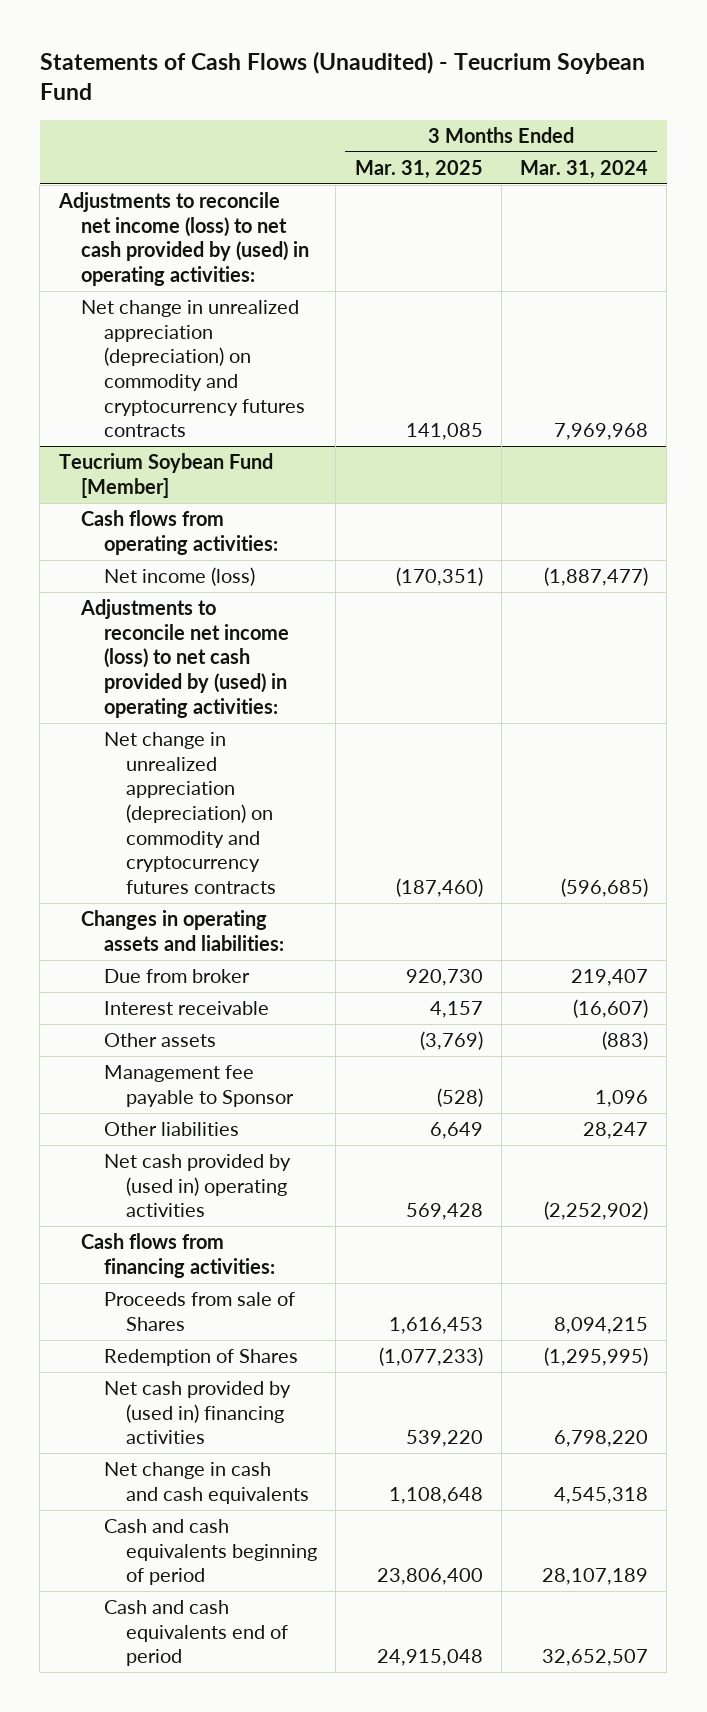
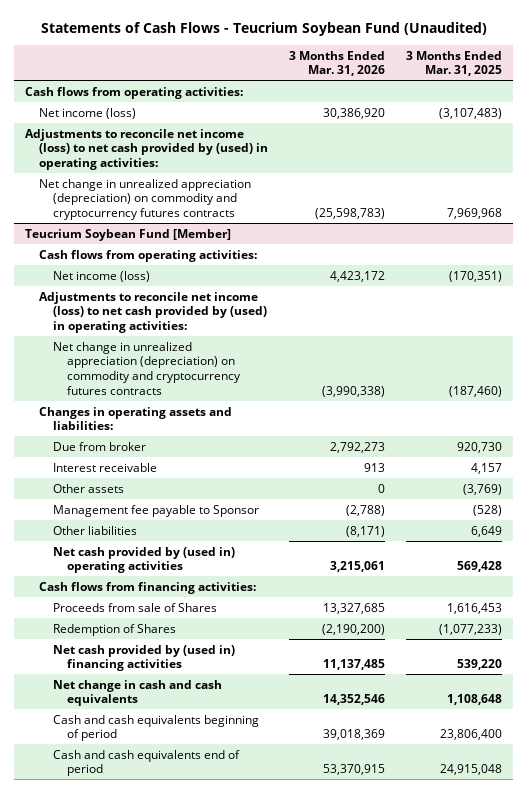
[39,51,645,101] Statements of Cash Flows (Unaudited) - Teucrium Soybean Fund -> [40,21,487,36] Statements of Cash Flows - Teucrium Soybean Fund (Unaudited)
[520,159,649,179] Mar. 31, 2024 -> none
none -> [289,50,386,77] 3 Months Ended Mar. 31, 2026
none -> [24,86,243,99] Cash flows from operating activities:
none -> [38,107,136,119] Net income (loss)
[405,423,483,441] 141,085 -> [447,208,503,220] 7,969,968

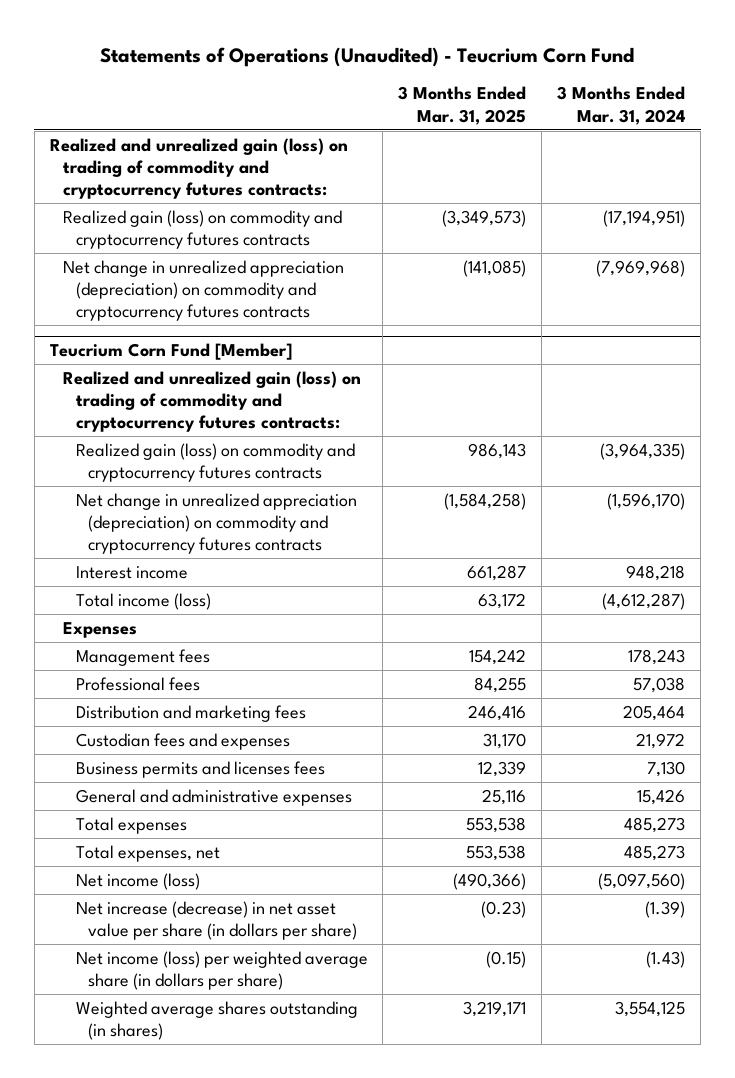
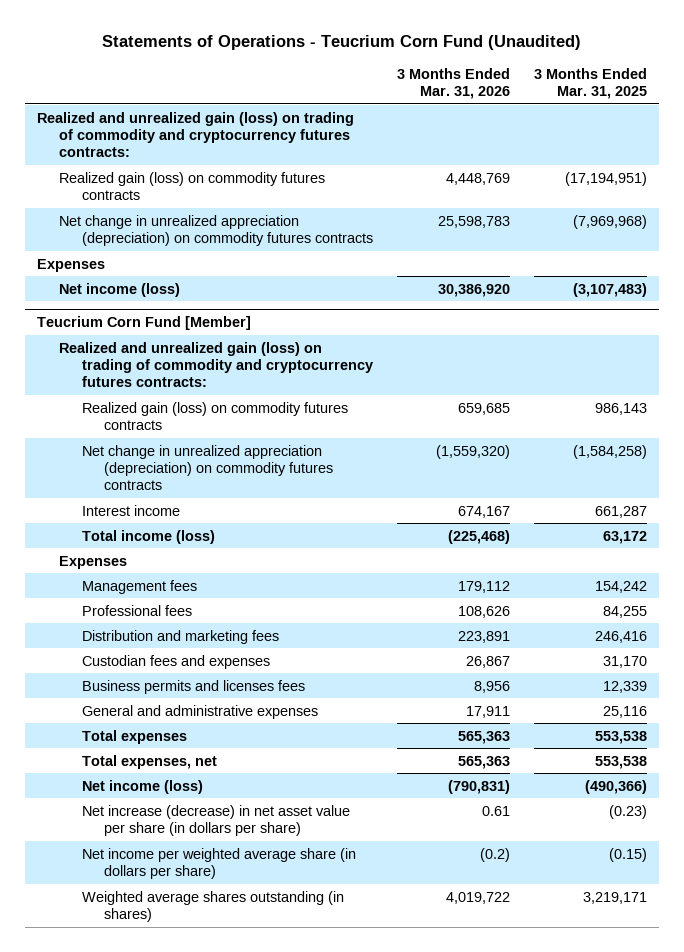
[100,46,635,67] Statements of Operations (Unaudited) - Teucrium Corn Fund -> [101,34,581,50] Statements of Operations - Teucrium Corn Fund (Unaudited)
[557,86,686,125] 3 Months Ended Mar. 31, 2024 -> none
none -> [396,67,510,100] 3 Months Ended Mar. 31, 2026
[62,209,342,249] Realized gain (loss) on commodity and cryptocurrency futures contracts -> [59,171,326,200] Realized gain (loss) on commodity futures contracts
[442,209,527,227] (3,349,573) -> [564,171,647,186] (17,194,951)
[62,259,344,322] Net change in unrealized appreciation (depreciation) on commodity and cryptocurrency futures contracts -> [59,214,373,246] Net change in unrealized appreciation (depreciation) on commodity futures contracts
[463,259,527,277] (141,085) -> [572,214,647,229] (7,969,968)
none -> [36,258,105,272] Expenses
none -> [59,282,181,297] Net income (loss)
[75,442,355,482] Realized gain (loss) on commodity and cryptocurrency futures contracts -> [81,401,348,430] Realized gain (loss) on commodity futures contracts
[75,492,357,555] Net change in unrealized appreciation (depreciation) on commodity and cryptocurrency futures contracts -> [81,444,333,491] Net change in unrealized appreciation (depreciation) on commodity futures contracts
[75,950,368,990] Net income (loss) per weighted average share (in dollars per share) -> [81,847,356,879] Net income per weighted average share (in dollars per share)

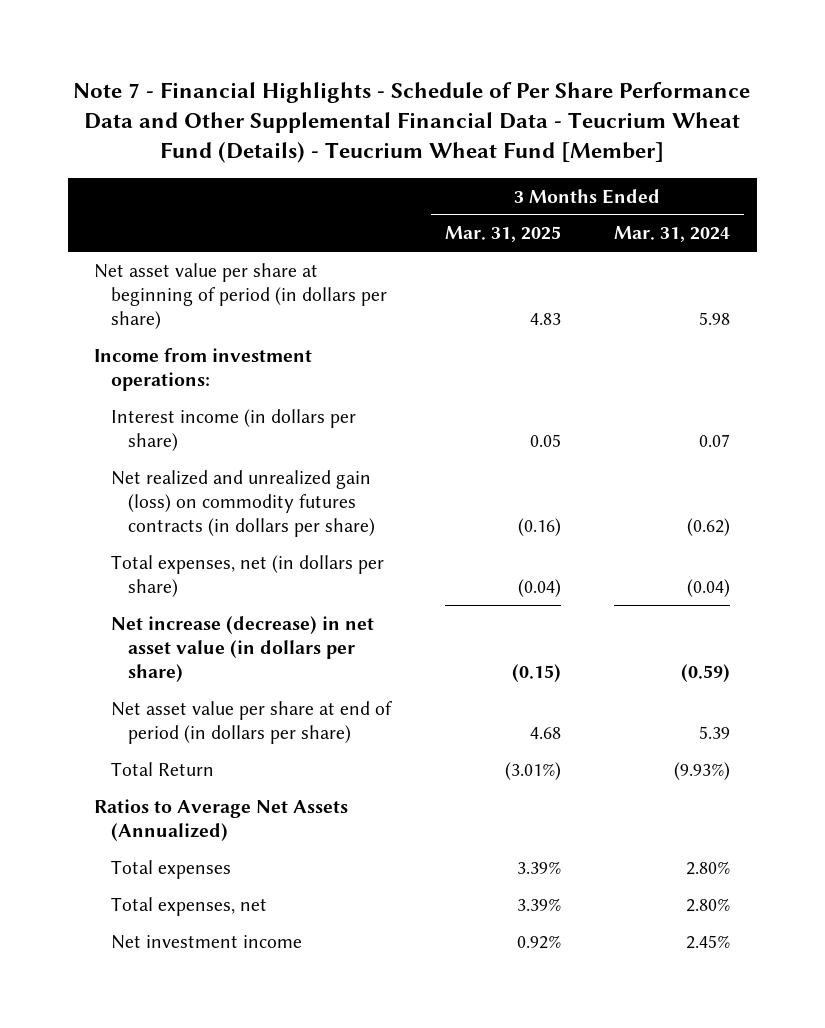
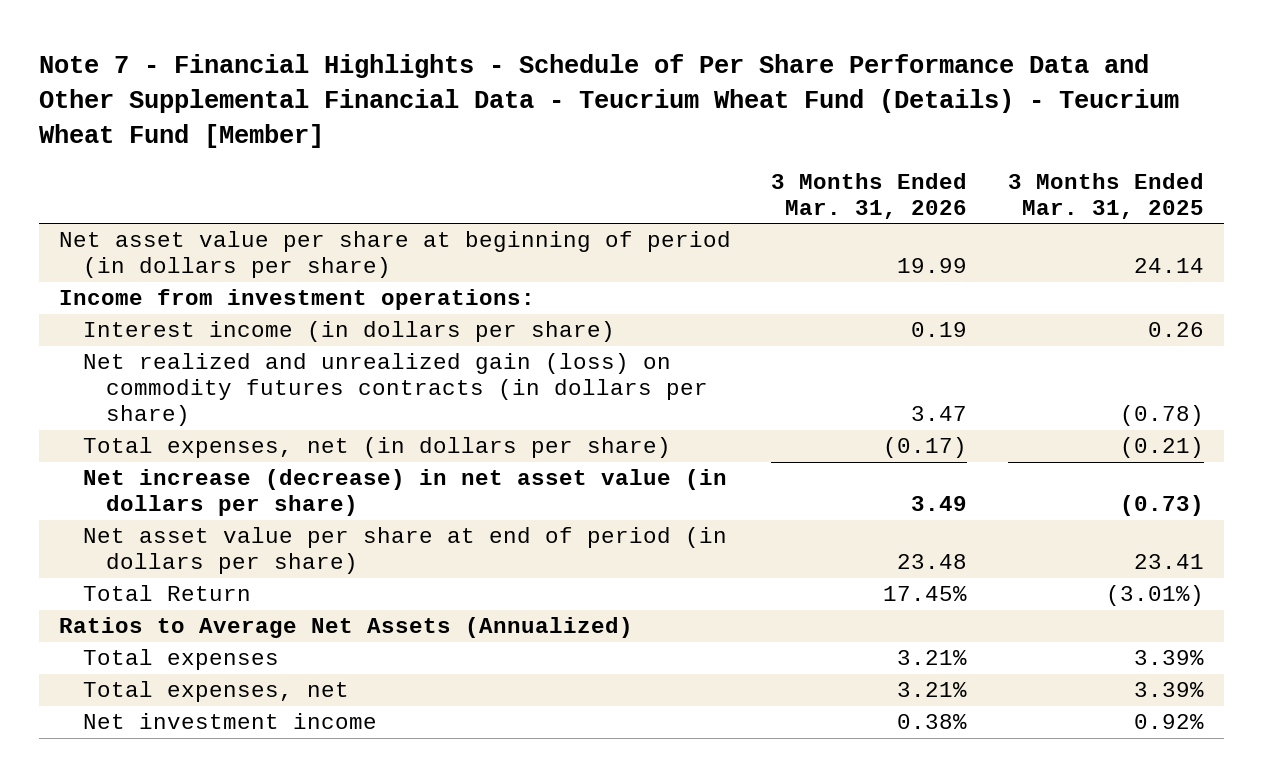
[614,226,731,243] Mar. 31, 2024 -> none
none -> [771,172,968,219] 3 Months Ended Mar. 31, 2026
[529,312,561,325] 4.83 -> [1133,258,1204,274] 24.14
[529,433,561,447] 0.05 -> [1147,322,1204,338] 0.26
[517,517,561,536] (0.16) -> [1119,405,1204,427] (0.78)
[517,578,561,597] (0.04) -> [1119,437,1204,459] (0.21)
[511,663,561,682] (0.15) -> [1119,495,1204,517] (0.73)
[529,726,561,739] 4.68 -> [1133,554,1204,570] 23.41

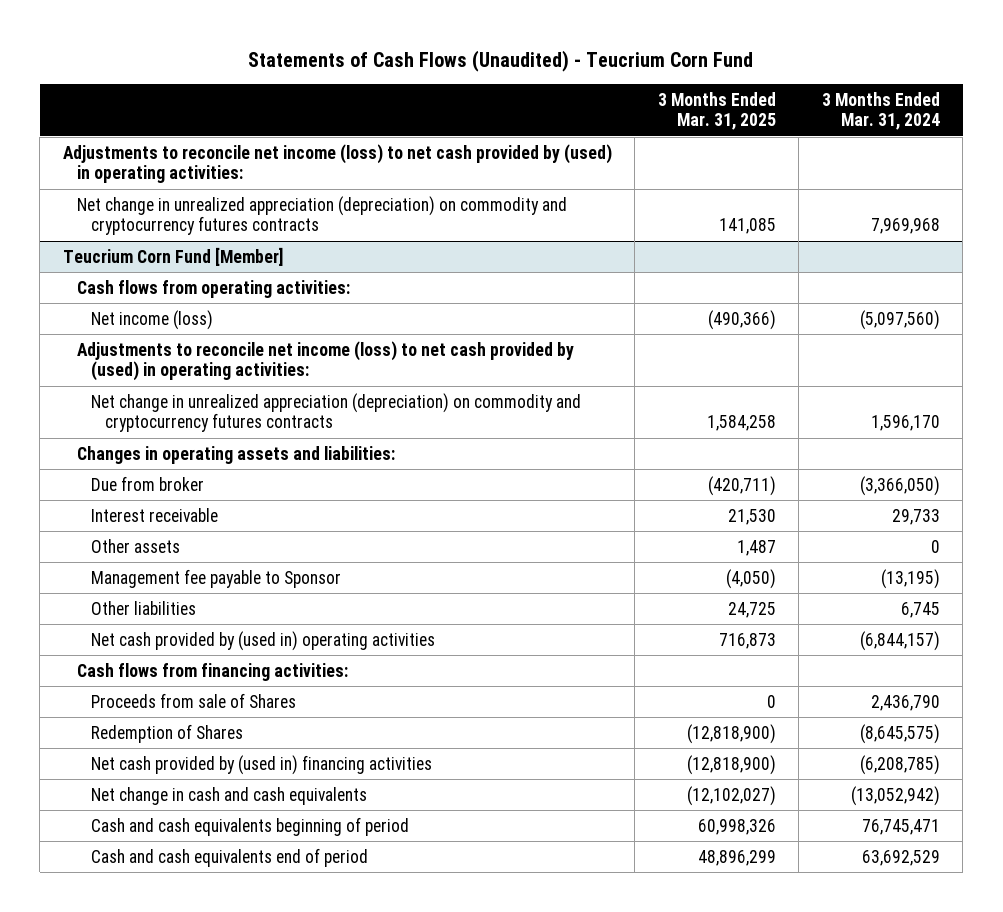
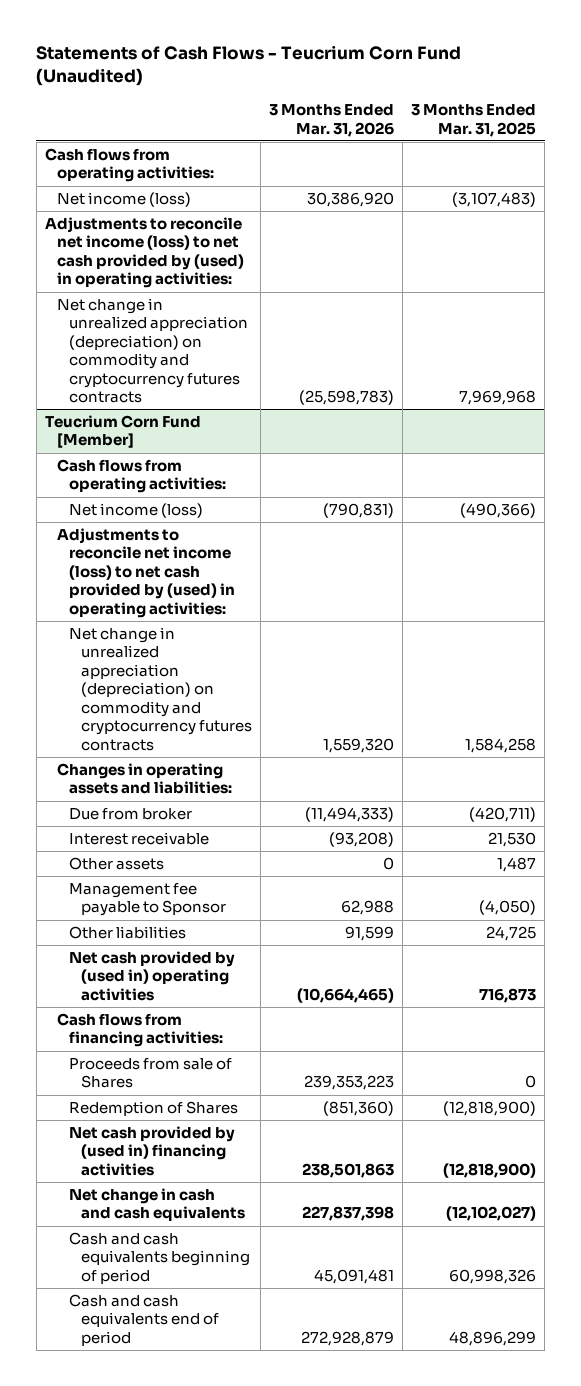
[248,49,754,72] Statements of Cash Flows (Unaudited) - Teucrium Corn Fund -> [36,45,462,87] Statements of Cash Flows - Teucrium Corn Fund (Unaudited)
[821,91,940,131] 3 Months Ended Mar. 31, 2024 -> none
none -> [268,104,394,137] 3 Months Ended Mar. 31, 2026
none -> [44,147,214,183] Cash flows from operating activities:
none -> [56,191,191,207] Net income (loss)
[718,218,776,235] 141,085 -> [458,390,536,406] 7,969,968

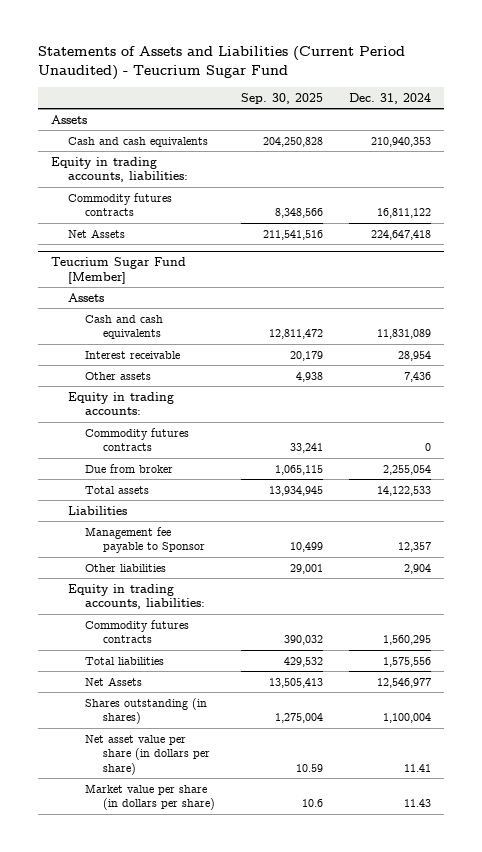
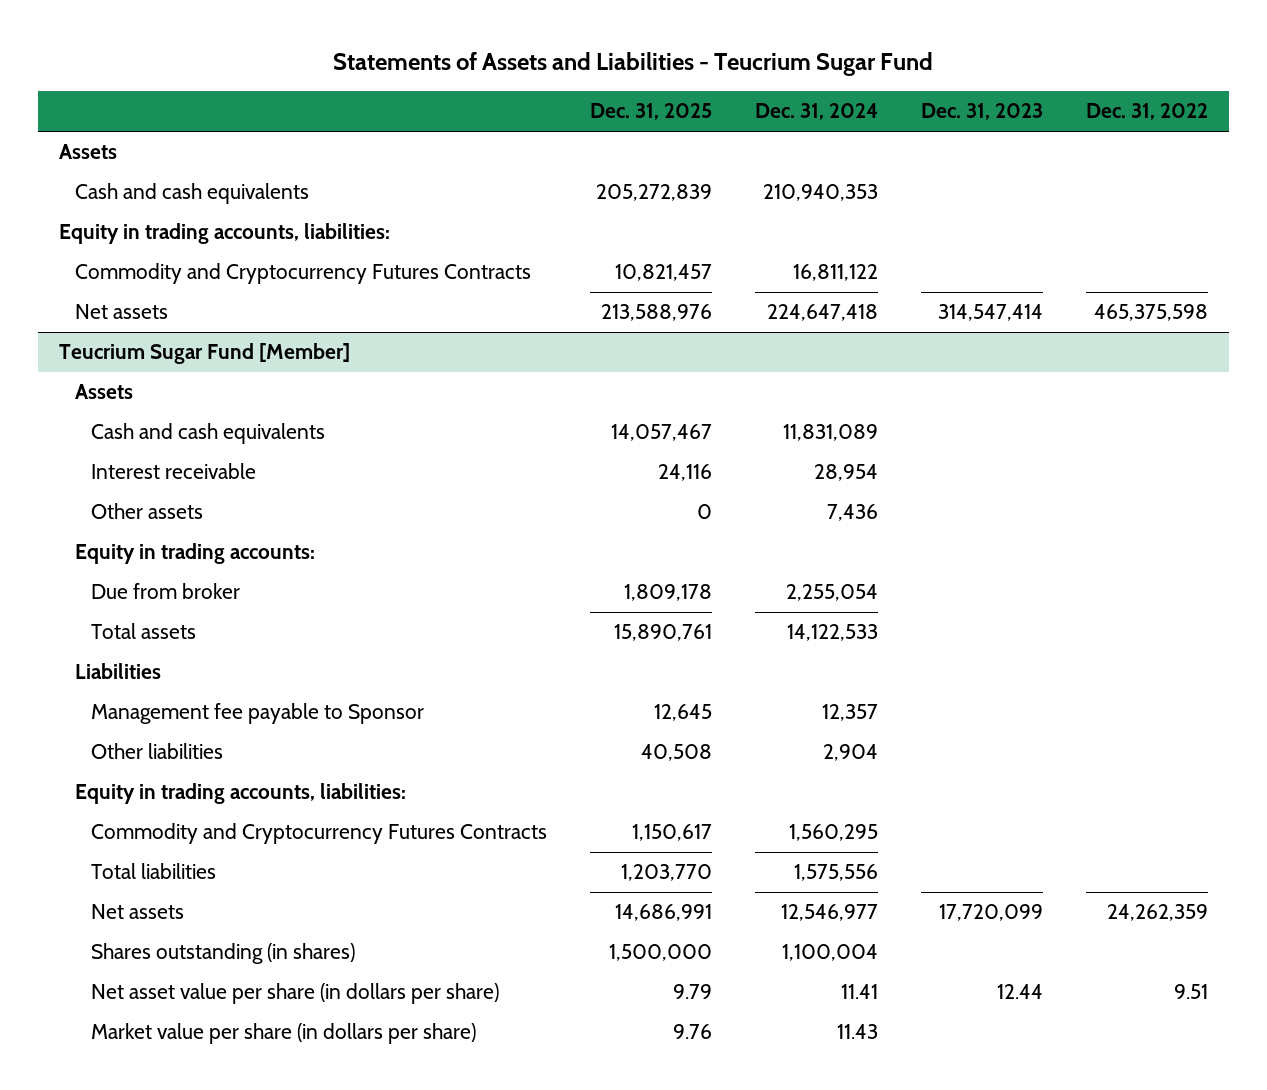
[37,46,405,81] Statements of Assets and Liabilities (Current Period Unaudited) - Teucrium Sugar Fund -> [333,52,934,77] Statements of Assets and Liabilities - Teucrium Sugar Fund
[240,92,323,104] Sep. 30, 2025 -> none
none -> [589,103,712,121] Dec. 31, 2025
none -> [920,103,1043,121] Dec. 31, 2023
none -> [1085,103,1208,121] Dec. 31, 2022
[68,192,173,217] Commodity futures contracts -> [74,263,531,285] Commodity and Cryptocurrency Futures Contracts
[68,228,126,238] Net Assets -> [74,304,168,320] Net assets
[85,427,190,452] Commodity futures contracts -> none
[85,619,190,644] Commodity futures contracts -> [90,823,547,845] Commodity and Cryptocurrency Futures Contracts
[85,676,143,686] Net Assets -> [90,904,184,920] Net assets

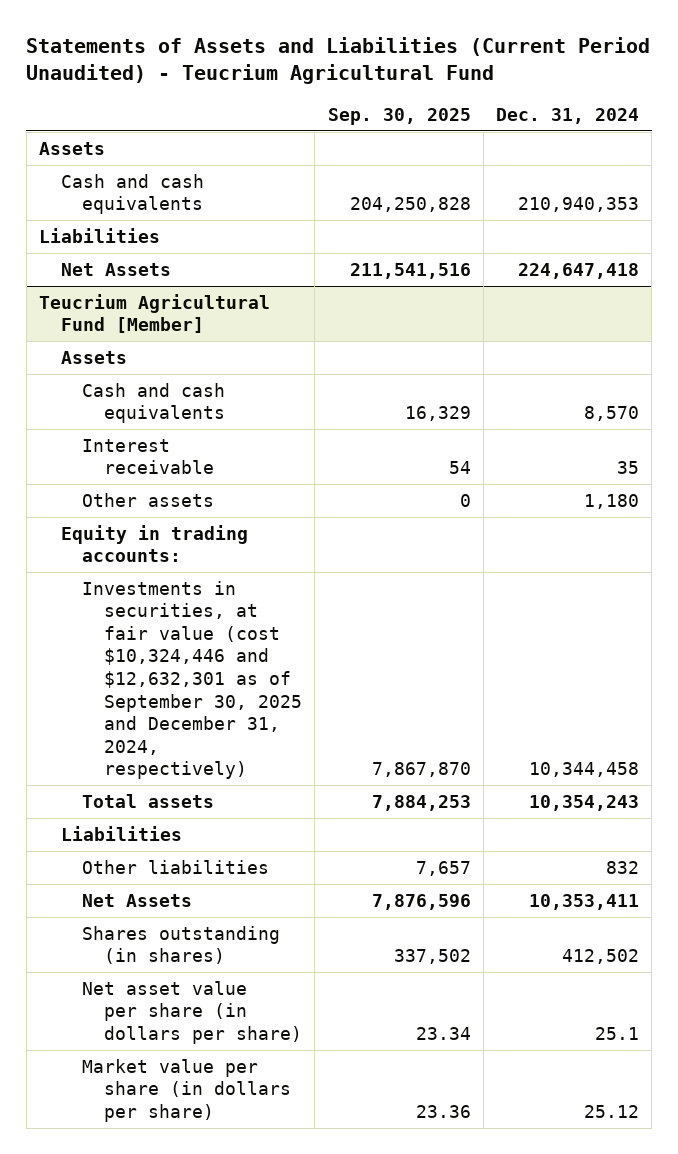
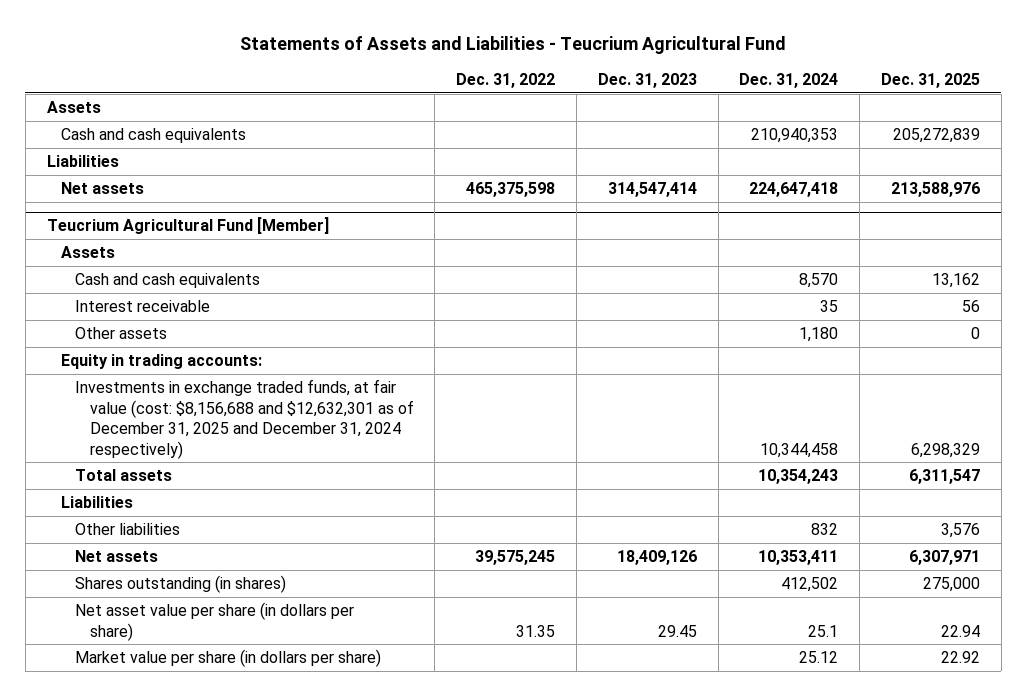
[26,37,651,85] Statements of Assets and Liabilities (Current Period Unaudited) - Teucrium Agricultural Fund -> [240,35,787,54] Statements of Assets and Liabilities - Teucrium Agricultural Fund
[327,107,471,125] Sep. 30, 2025 -> none
none -> [456,72,556,88] Dec. 31, 2022
none -> [597,72,697,88] Dec. 31, 2023
none -> [881,72,981,88] Dec. 31, 2025
[60,262,171,276] Net Assets -> [60,182,144,195] Net assets
[82,580,303,780] Investments in securities, at fair value (cost $10,324,446 and $12,632,301 as of September 30, 2025 and December 31, 2024, respectively) -> [75,379,414,459] Investments in exchange traded funds, at fair value (cost: $8,156,688 and $12,632,301 as of December 31, 2025 and December 31, 2024 respectively)
[82,893,193,907] Net Assets -> [75,550,159,563] Net assets

